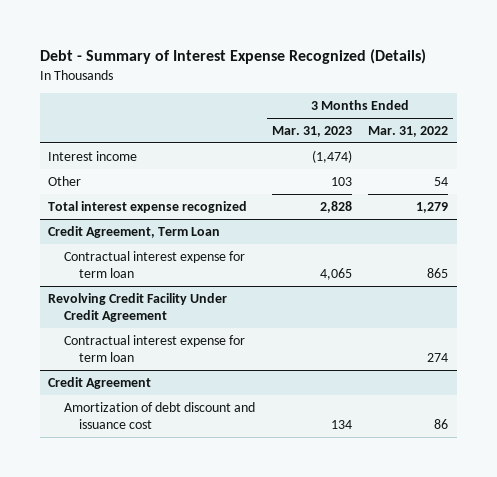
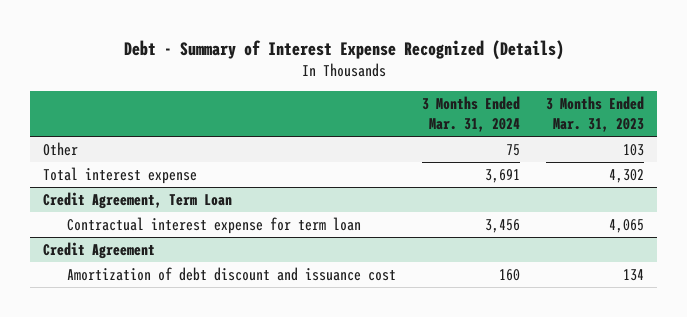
[368,126,449,138] Mar. 31, 2022 -> none
none -> [421,96,520,133] 3 Months Ended Mar. 31, 2024
[48,150,138,161] Interest income -> none
[48,200,248,213] Total interest expense recognized -> [43,167,198,185] Total interest expense
[319,200,352,213] 2,828 -> [608,169,644,184] 4,302
[48,292,228,323] Revolving Credit Facility Under Credit Agreement -> none
[63,334,245,363] Contractual interest expense for term loan -> none

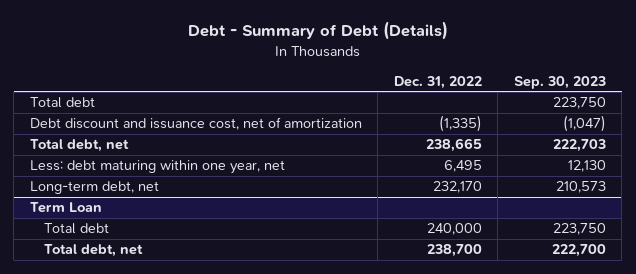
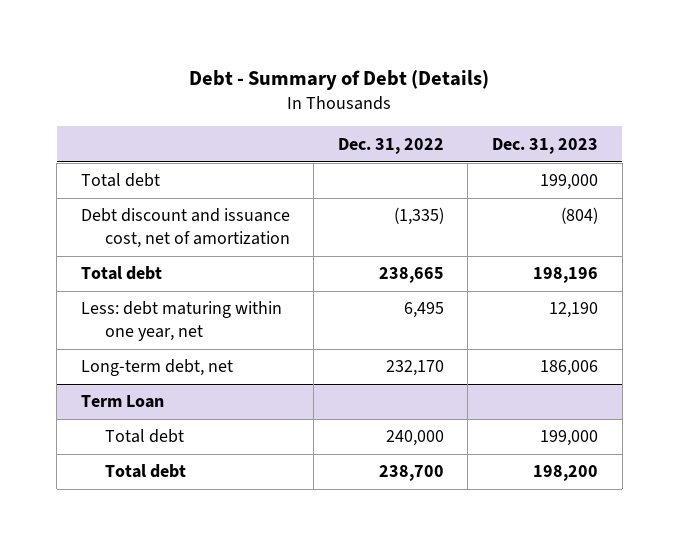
[513,75,606,89] Sep. 30, 2023 -> none
none -> [492,137,599,154] Dec. 31, 2023
[29,139,129,153] Total debt, net -> [80,266,162,281] Total debt
[43,244,143,258] Total debt, net -> [104,464,186,479] Total debt

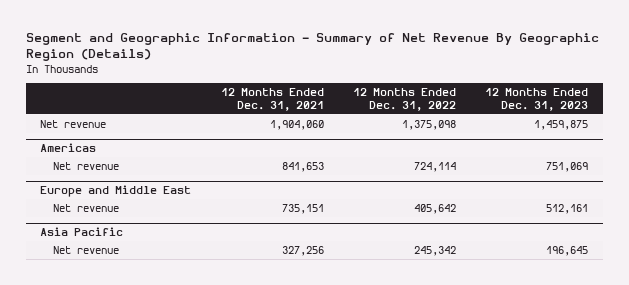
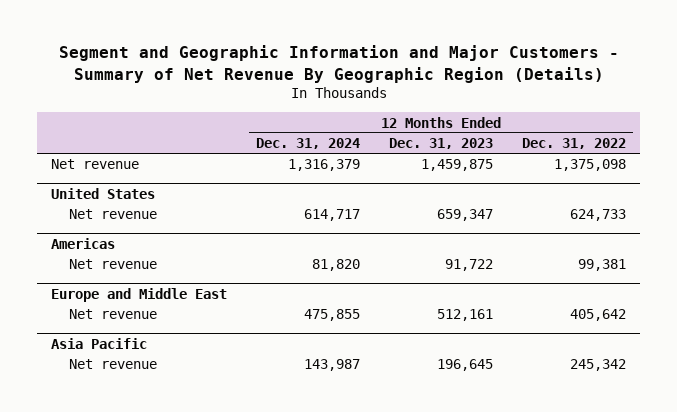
[25,32,599,62] Segment and Geographic Information - Summary of Net Revenue By Geographic Region (Details) -> [58,45,619,83] Segment and Geographic Information and Major Customers - Summary of Net Revenue By Geographic Region (Details)
[220,87,324,111] 12 Months Ended Dec. 31, 2021 -> none
none -> [256,138,361,150] Dec. 31, 2024
none -> [51,187,156,199] United States
none -> [68,209,157,220] Net revenue
[414,161,457,172] 724,114 -> [577,259,626,272] 99,381
[546,161,589,172] 751,069 -> [445,259,494,272] 91,722

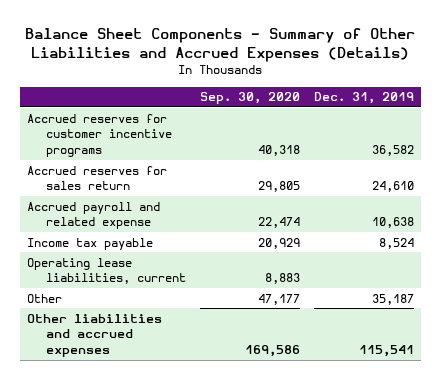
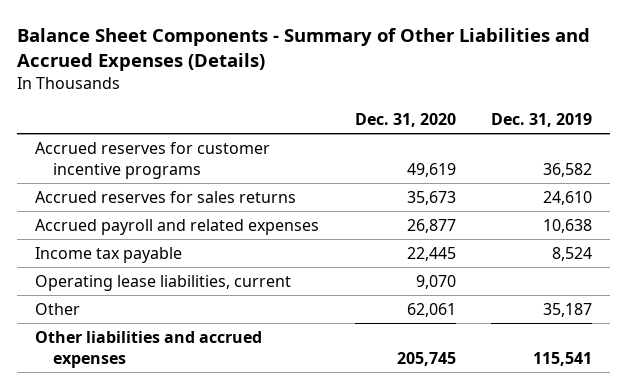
[200,92,301,105] Sep. 30, 2020 -> none
none -> [354,112,456,127] Dec. 31, 2020
[27,165,168,191] Accrued reserves for sales return -> [35,190,297,203] Accrued reserves for sales returns
[27,201,161,230] Accrued payroll and related expense -> [35,218,320,235] Accrued payroll and related expenses

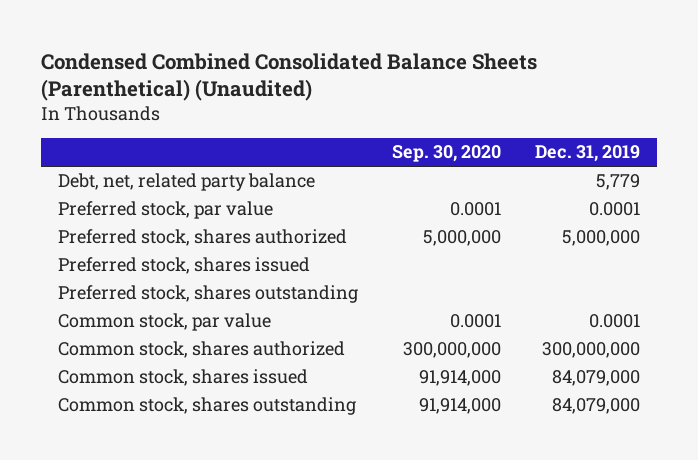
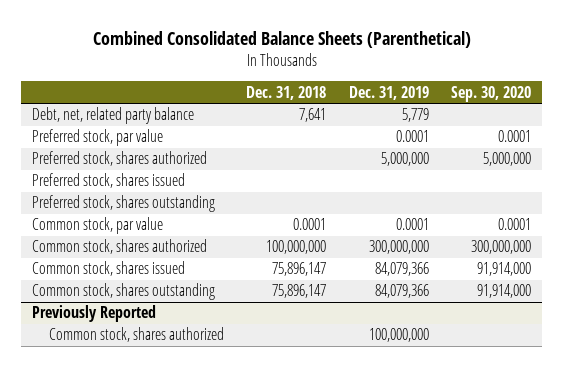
[41,52,538,102] Condensed Combined Consolidated Balance Sheets (Parenthetical) (Unaudited) -> [92,31,471,49] Combined Consolidated Balance Sheets (Parenthetical)
none -> [246,85,327,100] Dec. 31, 2018
[551,370,640,387] 84,079,000 -> [374,262,429,277] 84,079,366
[551,398,640,415] 84,079,000 -> [374,284,429,299] 84,079,366
none -> [32,305,157,323] Previously Reported
none -> [48,327,224,343] Common stock, shares authorized

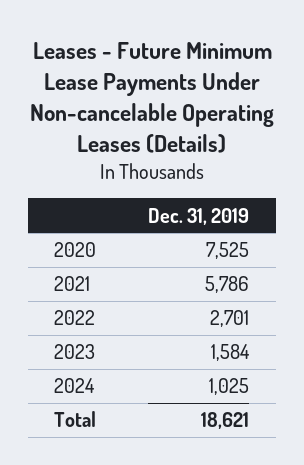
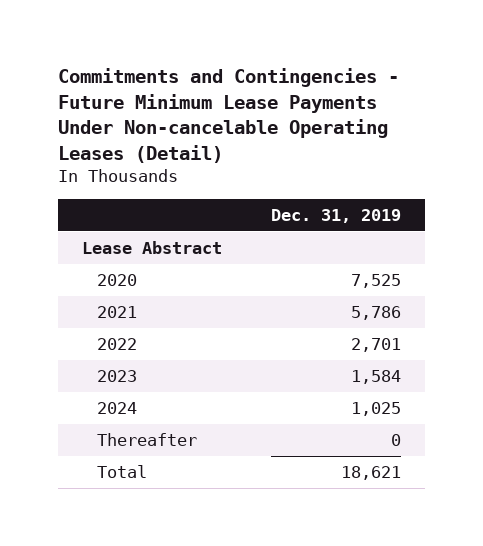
[29,41,274,153] Leases - Future Minimum Lease Payments Under Non-cancelable Operating Leases (Details) -> [57,68,399,164] Commitments and Contingencies - Future Minimum Lease Payments Under Non-cancelable Operating Leases (Detail)
none -> [81,240,222,254] Lease Abstract
none -> [97,432,198,446] Thereafter

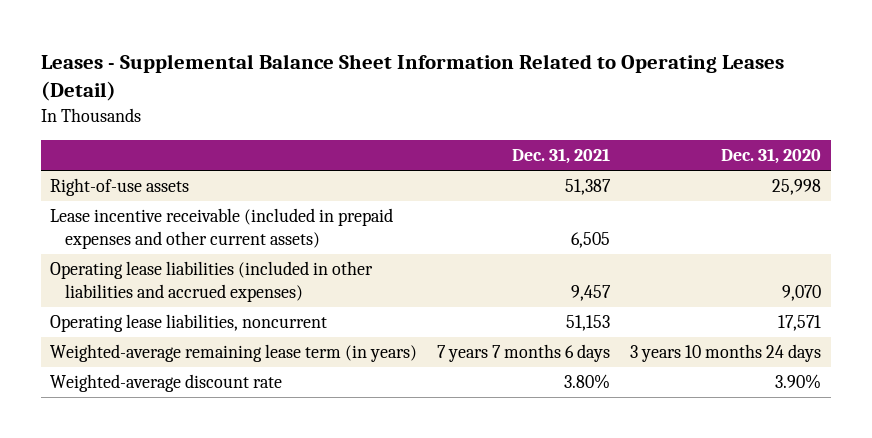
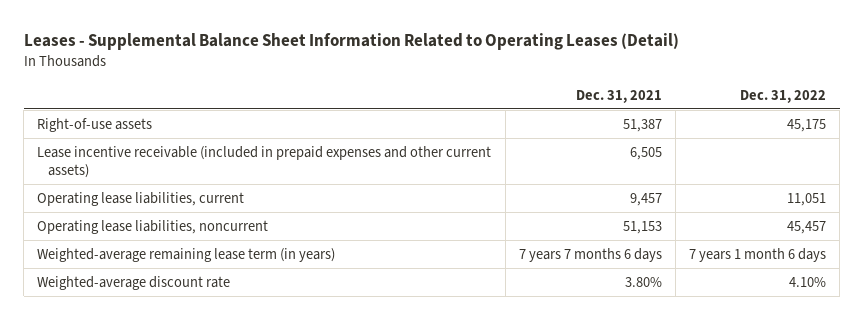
[721,148,822,165] Dec. 31, 2020 -> none
none -> [740,89,827,103] Dec. 31, 2022
[50,261,374,303] Operating lease liabilities (included in other liabilities and accrued expenses) -> [37,191,245,206] Operating lease liabilities, current

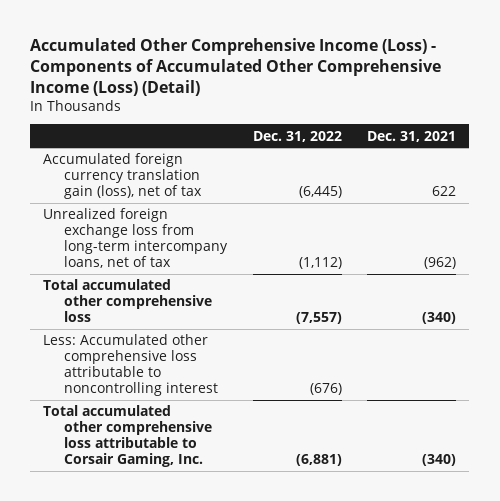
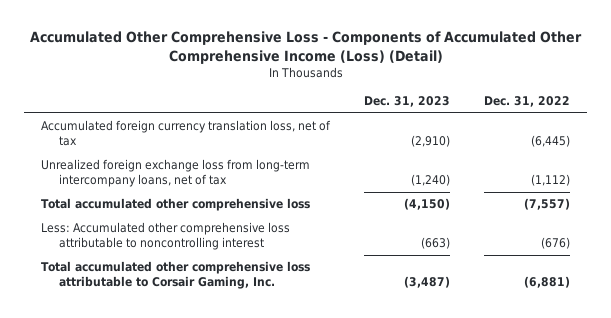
[30,38,442,96] Accumulated Other Comprehensive Income (Loss) - Components of Accumulated Other Comprehensive Income (Loss) (Detail) -> [29,31,582,64] Accumulated Other Comprehensive Loss - Components of Accumulated Other Comprehensive Income (Loss) (Detail)
[367,130,457,142] Dec. 31, 2021 -> none
none -> [364,96,451,108] Dec. 31, 2023
[43,153,203,200] Accumulated foreign currency translation gain (loss), net of tax -> [40,120,331,147] Accumulated foreign currency translation loss, net of tax

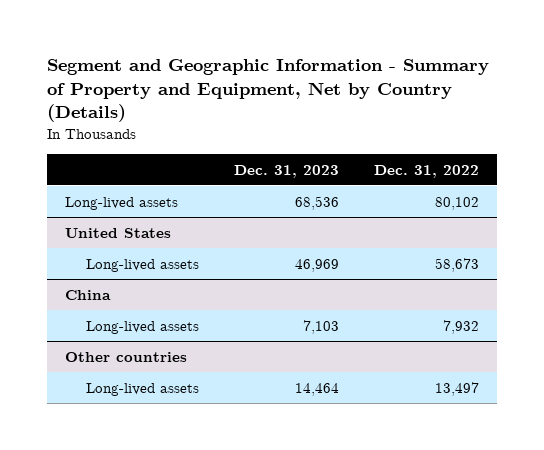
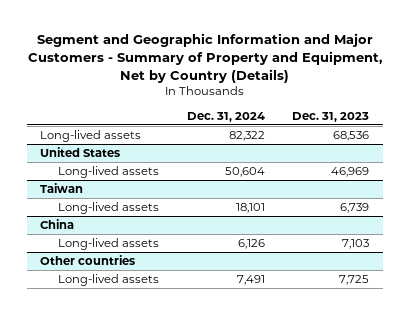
[47,58,490,123] Segment and Geographic Information - Summary of Property and Equipment, Net by Country (Details) -> [27,33,382,83] Segment and Geographic Information and Major Customers - Summary of Property and Equipment, Net by Country (Details)
[374,164,480,178] Dec. 31, 2022 -> none
none -> [186,111,265,122] Dec. 31, 2024
none -> [40,182,84,193] Taiwan
none -> [58,201,160,214] Long-lived assets
[294,382,339,396] 14,464 -> [339,274,370,285] 7,725

